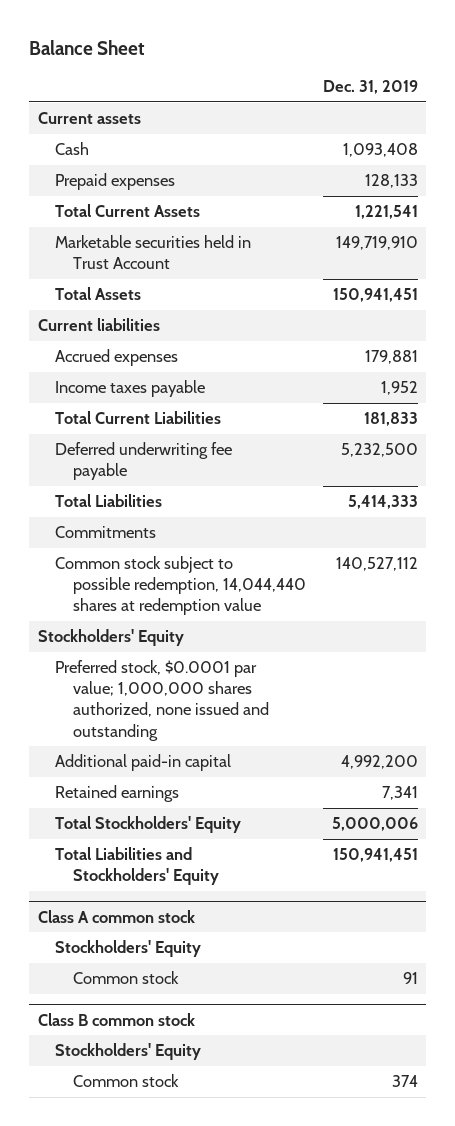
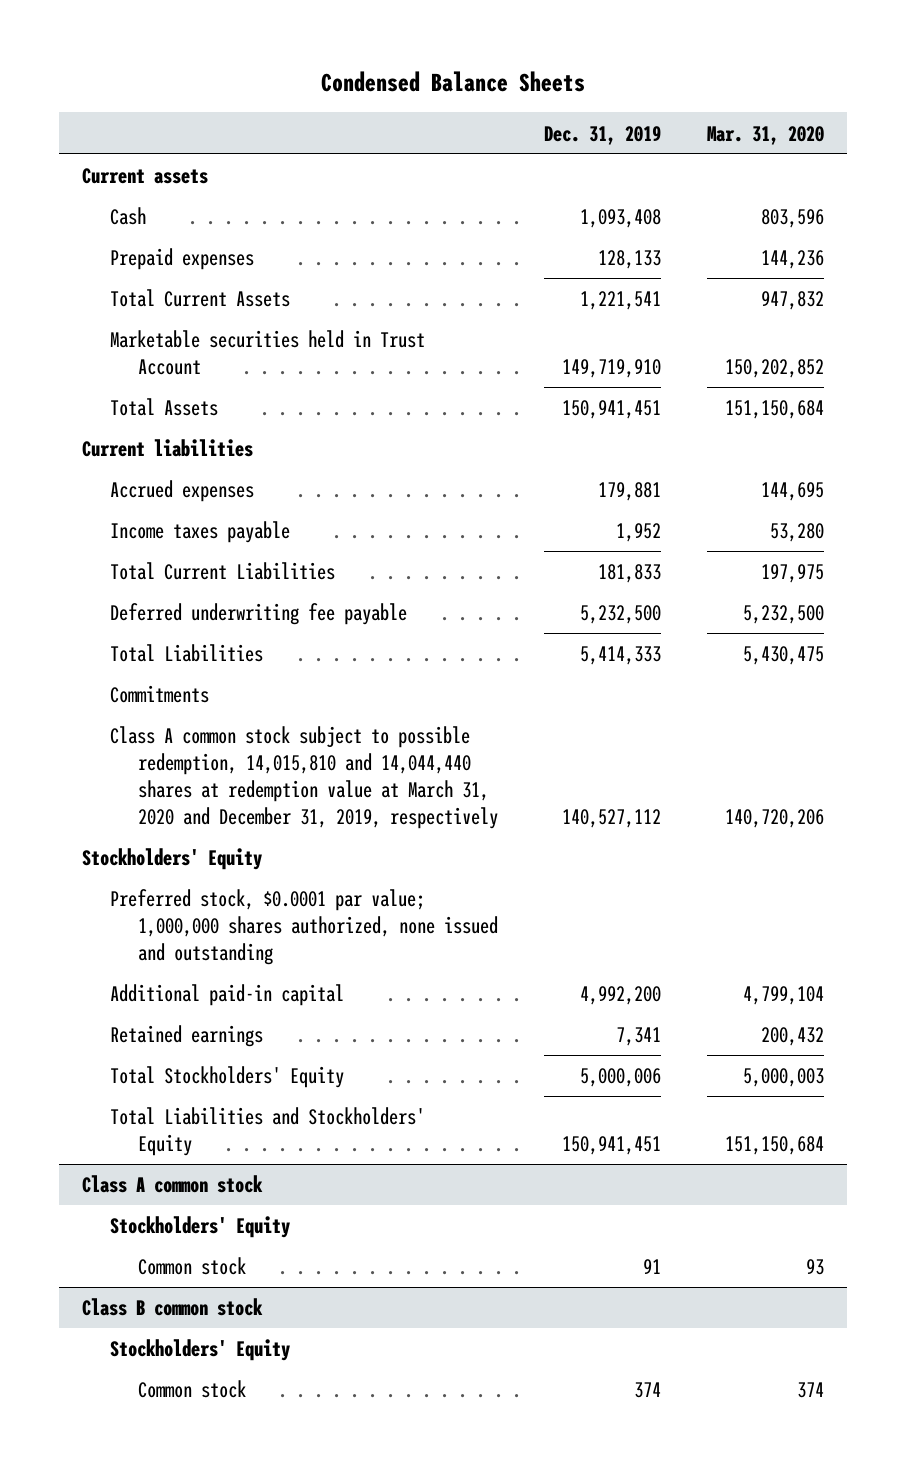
[29,39,146,55] Balance Sheet -> [320,71,585,93] Condensed Balance Sheets
none -> [707,125,825,145] Mar. 31, 2020
[55,556,306,616] Common stock subject to possible redemption, 14,044,440 shares at redemption value -> [109,726,499,830] Class A common stock subject to possible redemption, 14,015,810 and 14,044,440 shares at redemption value at March 31, 2020 and December 31, 2019, respectively

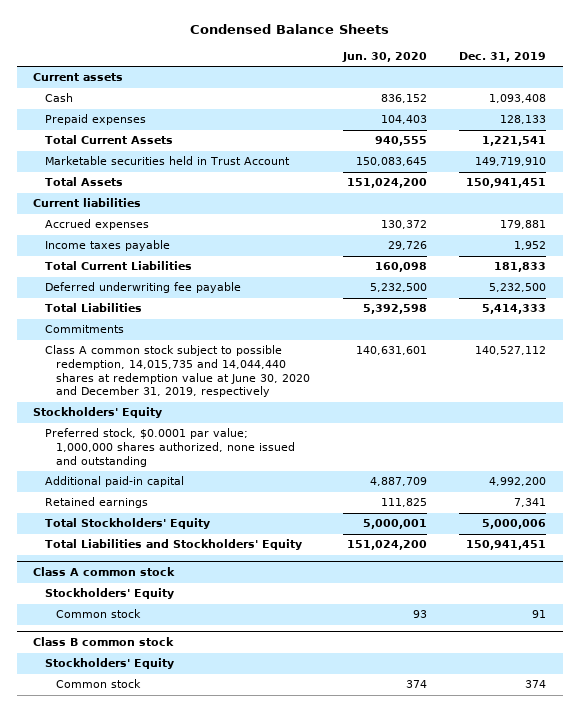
[707,125,825,145] Mar. 31, 2020 -> none
none -> [341,51,427,62] Jun. 30, 2020
[109,726,499,830] Class A common stock subject to possible redemption, 14,015,810 and 14,044,440 shares at redemption value at March 31, 2020 and December 31, 2019, respectively -> [44,345,310,398] Class A common stock subject to possible redemption, 14,015,735 and 14,044,440 shares at redemption value at June 30, 2020 and December 31, 2019, respectively

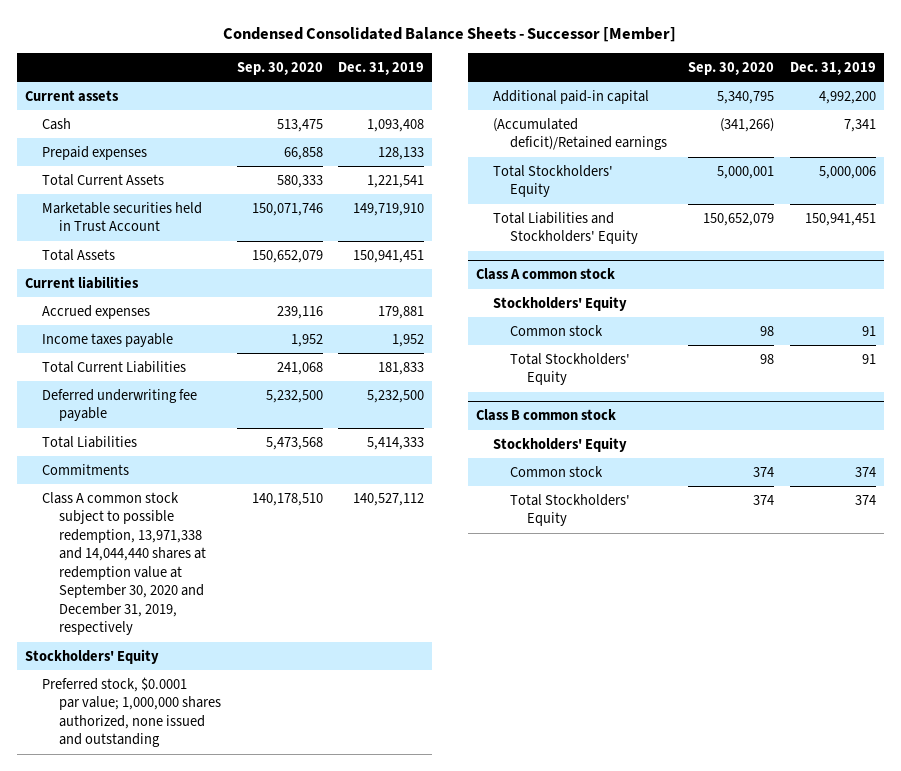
[189,24,389,35] Condensed Balance Sheets -> [223,26,677,42] Condensed Consolidated Balance Sheets - Successor [Member]
[341,51,427,62] Jun. 30, 2020 -> none
none -> [236,62,323,76] Sep. 30, 2020
[44,345,310,398] Class A common stock subject to possible redemption, 14,015,735 and 14,044,440 shares at redemption value at June 30, 2020 and December 31, 2019, respectively -> [41,491,206,636] Class A common stock subject to possible redemption, 13,971,338 and 14,044,440 shares at redemption value at September 30, 2020 and December 31, 2019, respectively
[44,497,148,509] Retained earnings -> [493,117,668,151] (Accumulated deficit)/Retained earnings
none -> [510,352,631,386] Total Stockholders' Equity
none -> [510,493,631,527] Total Stockholders' Equity

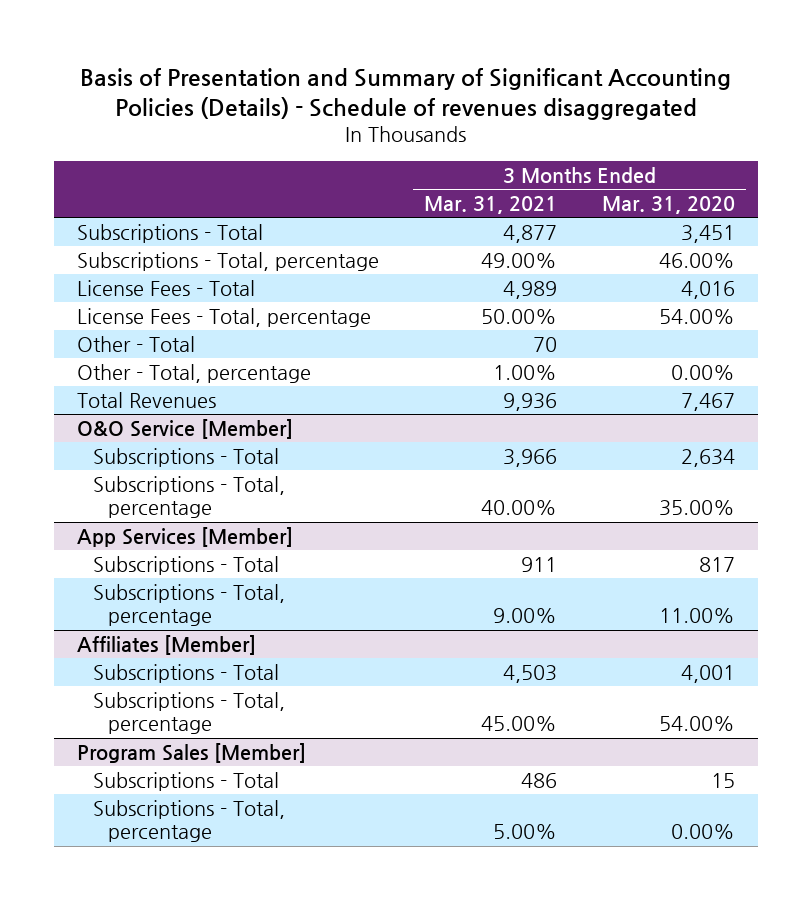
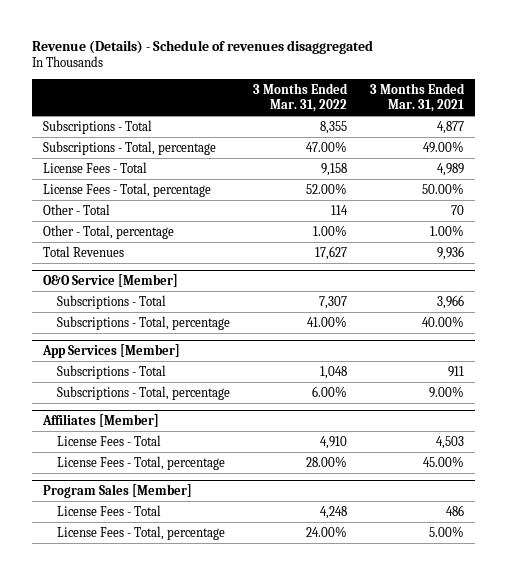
[80,67,732,121] Basis of Presentation and Summary of Significant Accounting Policies (Details) - Schedule of revenues disaggregated -> [31,39,373,54] Revenue (Details) - Schedule of revenues disaggregated
[602,196,736,215] Mar. 31, 2020 -> none
none -> [252,82,348,112] 3 Months Ended Mar. 31, 2022
[92,691,285,735] Subscriptions - Total, percentage -> none
[92,663,279,683] Subscriptions - Total -> [56,434,161,446] License Fees - Total
none -> [56,455,225,470] License Fees - Total, percentage
[92,799,285,843] Subscriptions - Total, percentage -> none
[92,771,279,791] Subscriptions - Total -> [56,504,161,516] License Fees - Total
none -> [56,525,225,540] License Fees - Total, percentage

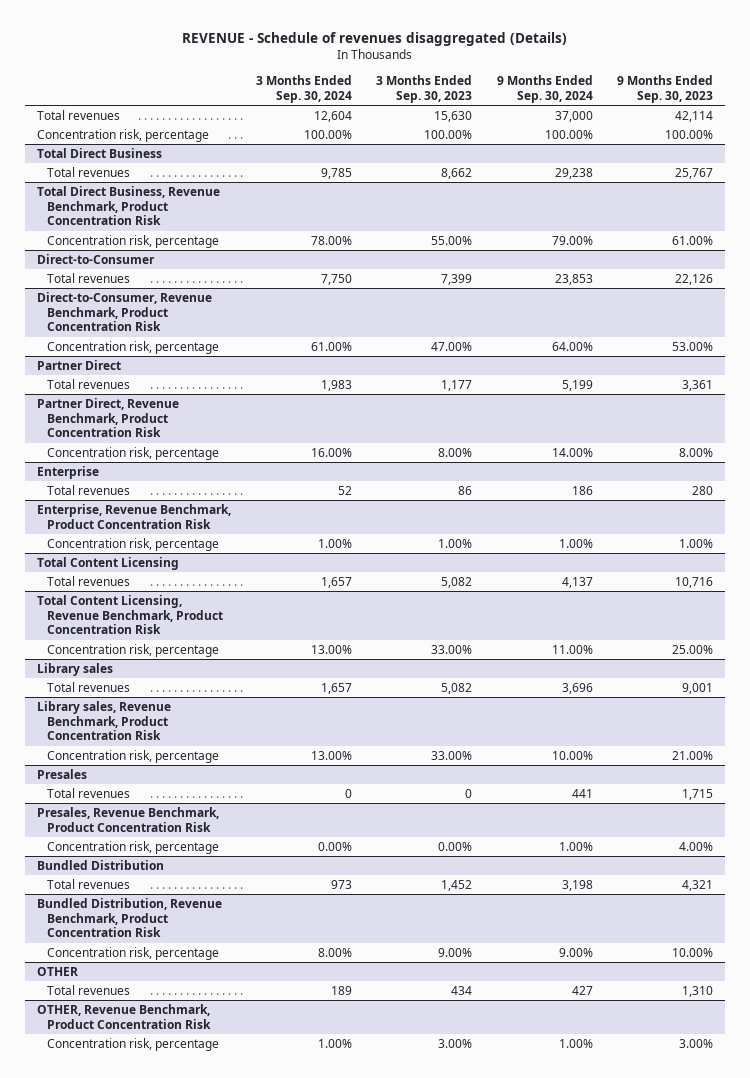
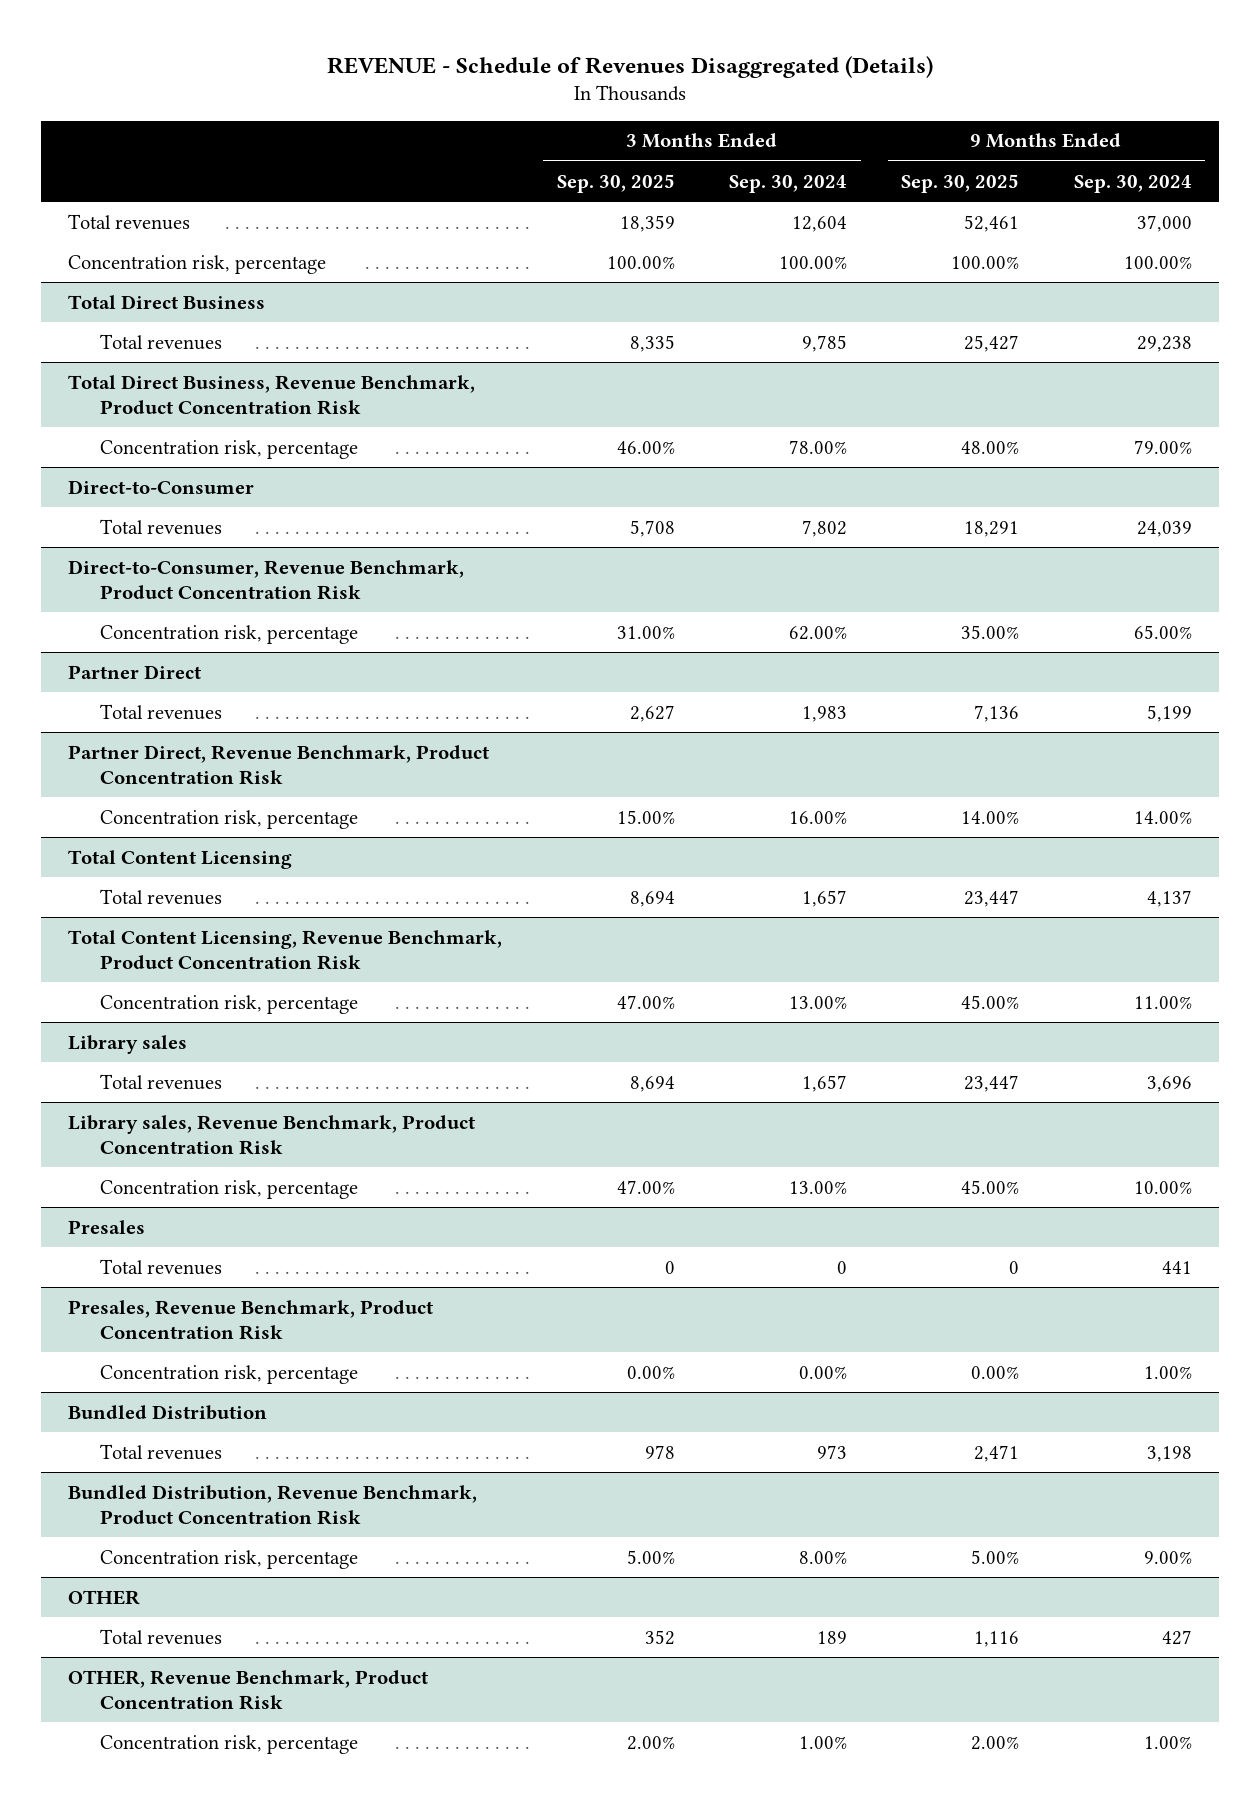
[182,32,568,47] REVENUE - Schedule of revenues disaggregated (Details) -> [327,55,934,78] REVENUE - Schedule of Revenues Disaggregated (Details)
[376,75,473,103] 3 Months Ended Sep. 30, 2023 -> none
[616,75,713,103] 9 Months Ended Sep. 30, 2023 -> none
none -> [556,173,675,193] Sep. 30, 2025
none -> [901,173,1020,193] Sep. 30, 2025
[320,273,352,285] 7,750 -> [802,519,848,537] 7,802
[554,273,593,285] 23,853 -> [1136,520,1192,537] 24,039
[310,341,352,351] 61.00% -> [789,625,848,640] 62.00%
[551,341,593,351] 64.00% -> [1133,624,1192,639] 65.00%
[37,465,100,479] Enterprise -> none
[47,484,131,495] Total revenues -> none
[37,503,232,529] Enterprise, Revenue Benchmark, Product Concentration Risk -> none
[47,537,220,551] Concentration risk, percentage -> none

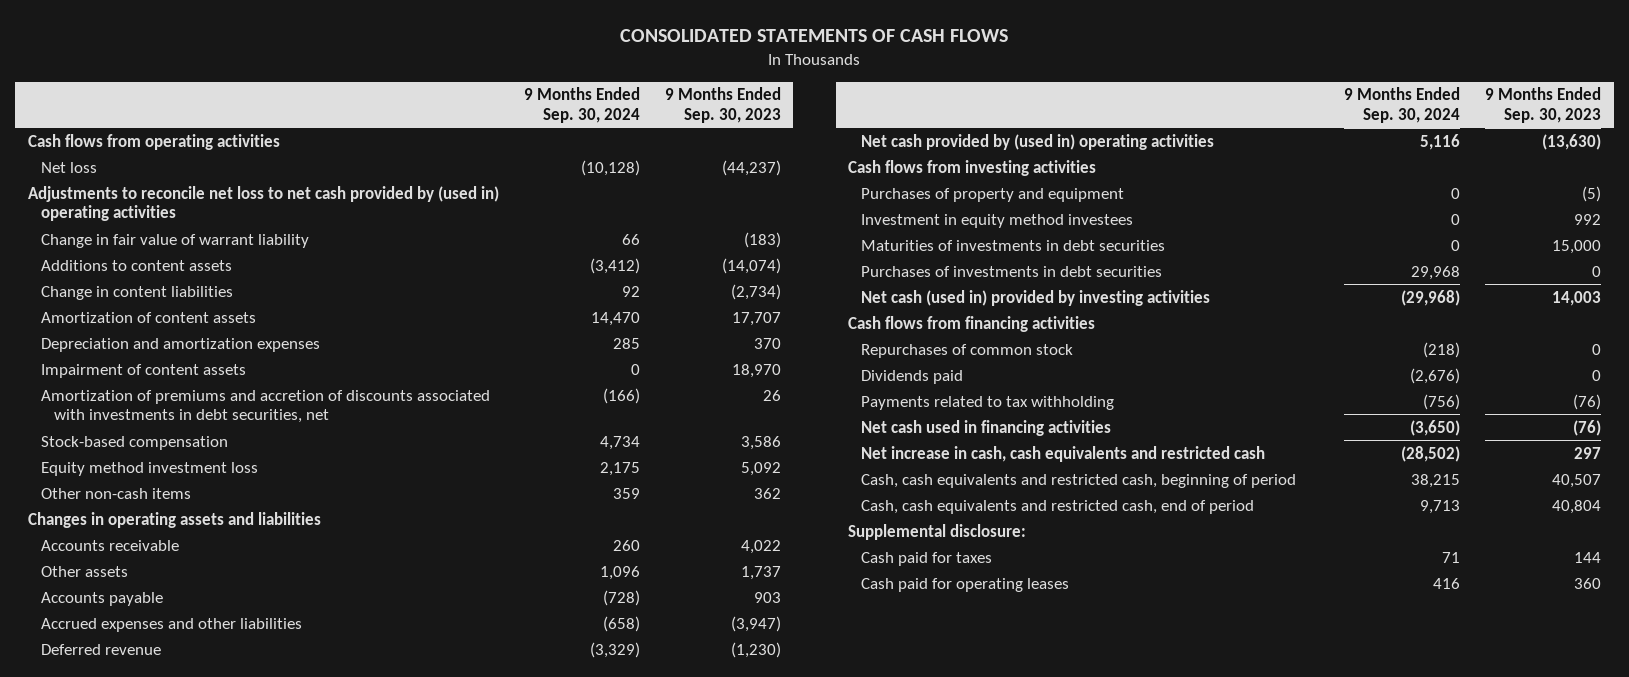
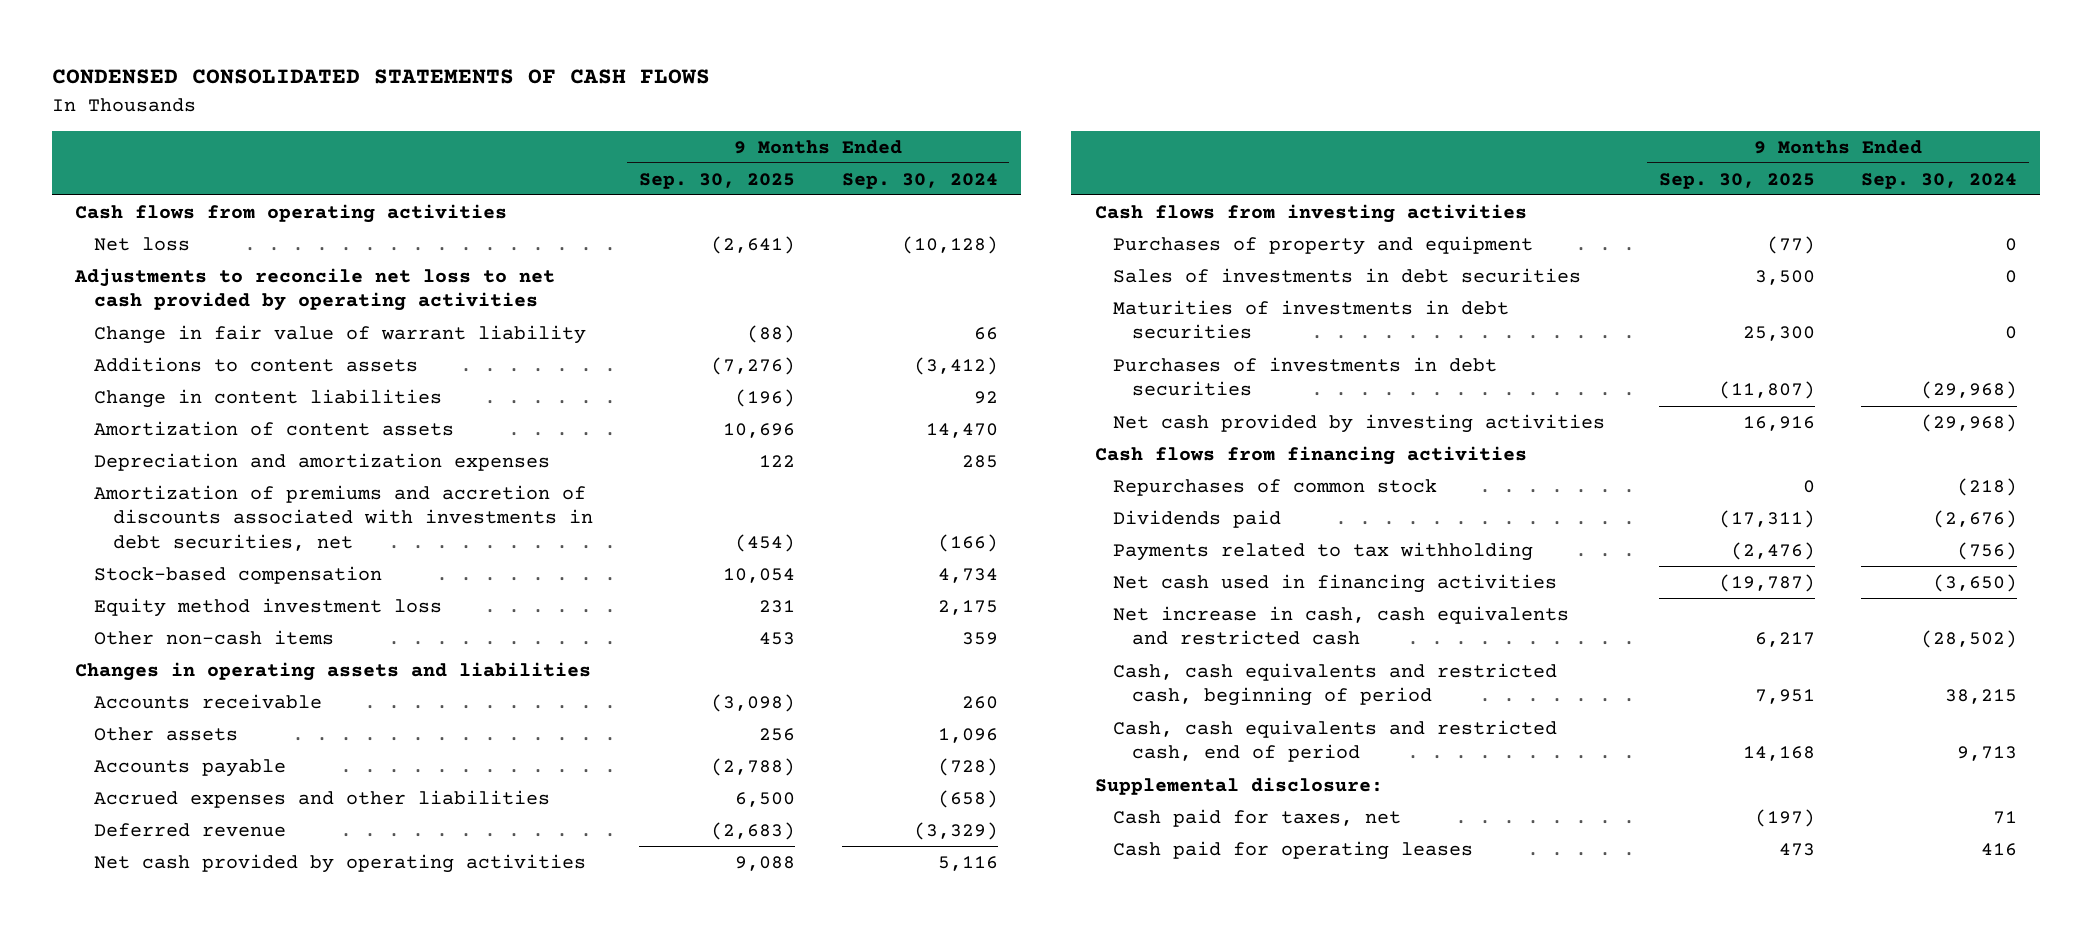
[620,28,1009,42] CONSOLIDATED STATEMENTS OF CASH FLOWS -> [51,69,710,85] CONDENSED CONSOLIDATED STATEMENTS OF CASH FLOWS
[664,87,781,123] 9 Months Ended Sep. 30, 2023 -> none
none -> [639,172,796,189] Sep. 30, 2025
[27,185,499,222] Adjustments to reconcile net loss to net cash provided by (used in) operating activities -> [74,267,556,312] Adjustments to reconcile net loss to net cash provided by operating activities
[40,363,246,378] Impairment of content assets -> none
[861,133,1215,150] Net cash provided by (used in) operating activities -> [93,853,586,873] Net cash provided by operating activities
[861,213,1134,228] Investment in equity method investees -> none
none -> [1113,267,1582,283] Sales of investments in debt securities
[1411,265,1461,280] 29,968 -> [1921,381,2018,400] (29,968)
[861,289,1211,306] Net cash (used in) provided by investing activities -> [1113,413,1606,433] Net cash provided by investing activities
[861,551,993,566] Cash paid for taxes -> [1113,808,1402,827] Cash paid for taxes, net

